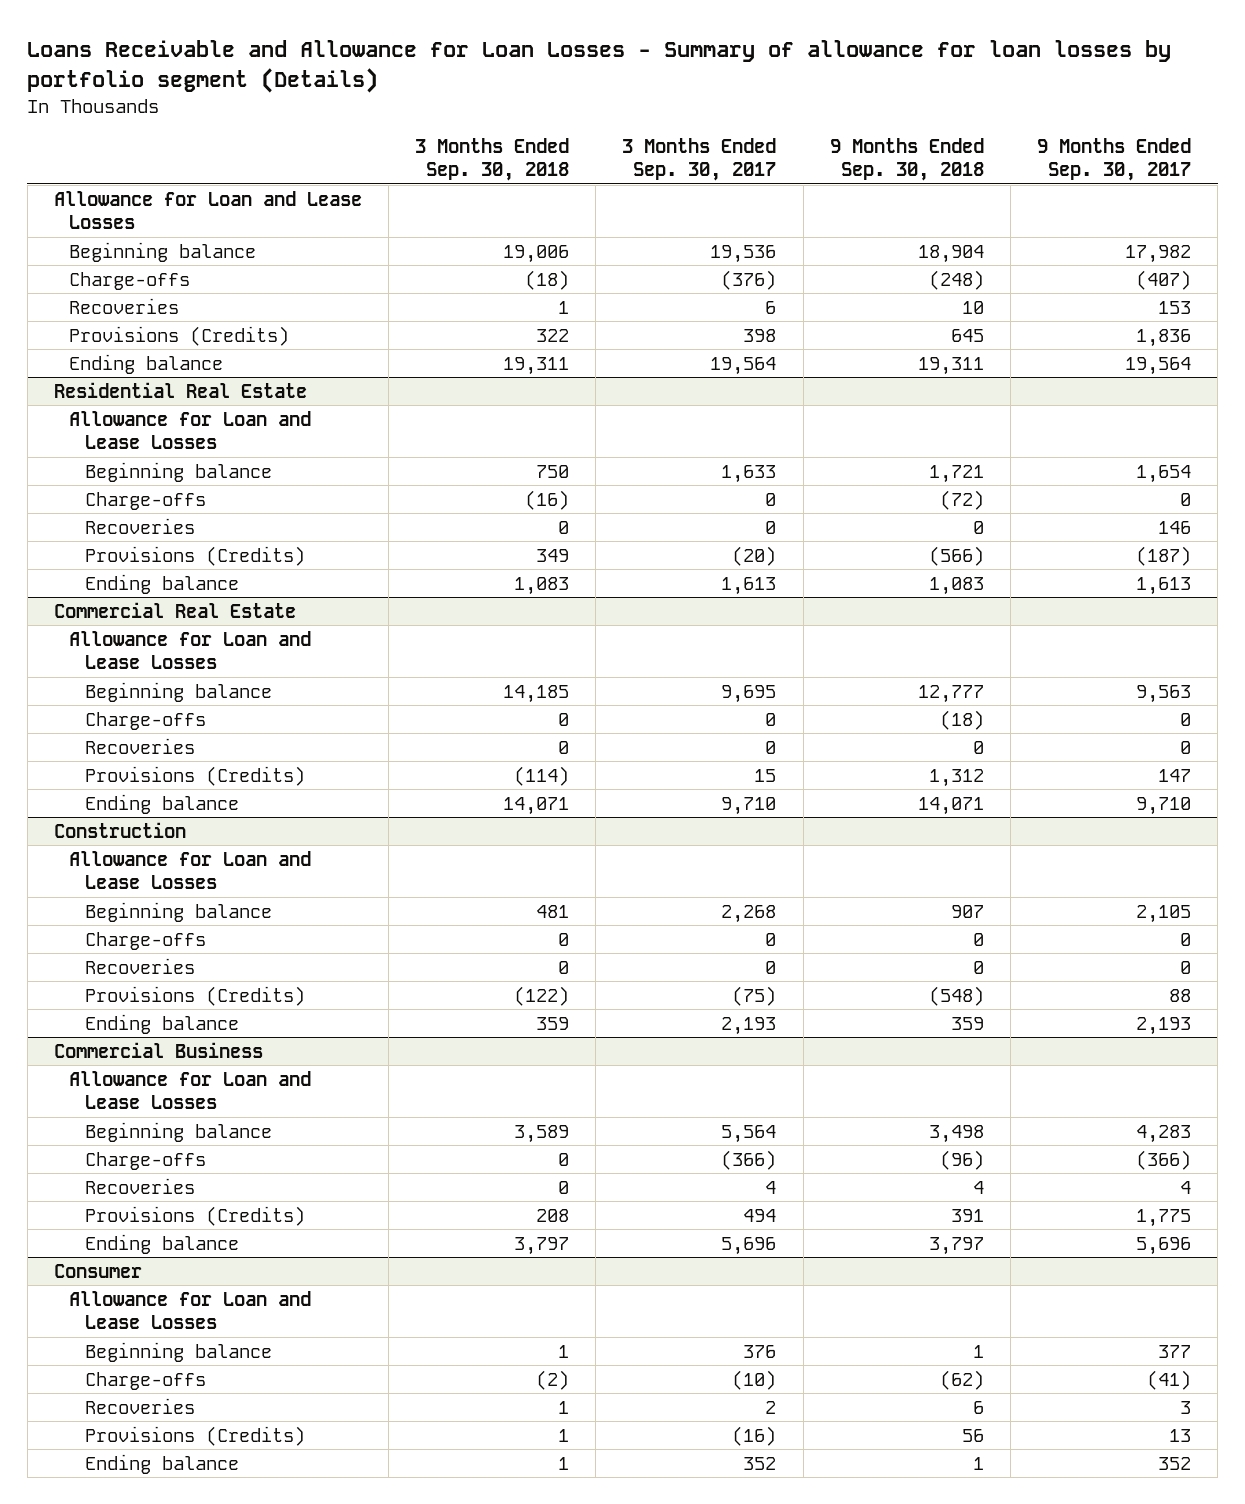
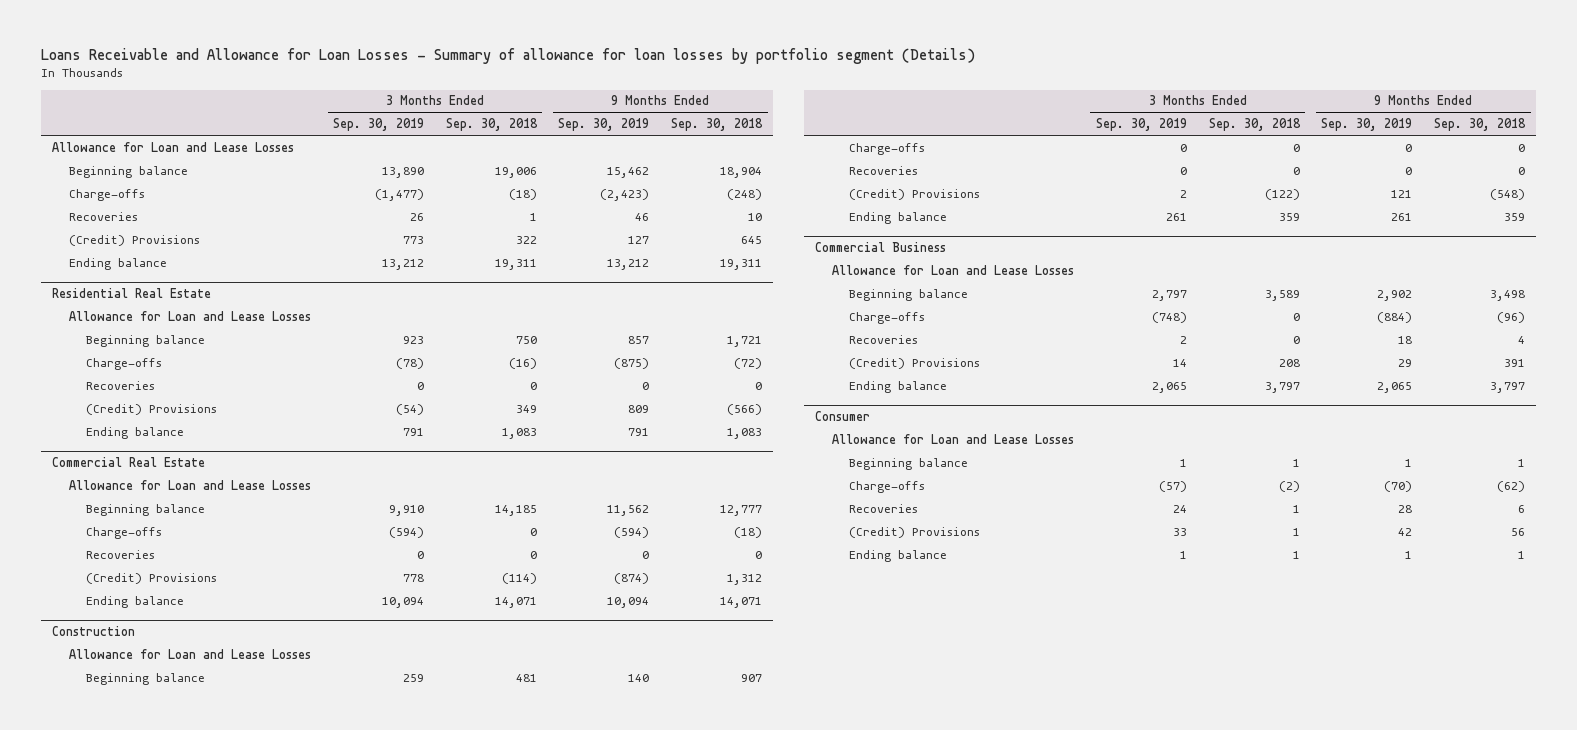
[622,138,777,182] 3 Months Ended Sep. 30, 2017 -> none
[1036,138,1191,182] 9 Months Ended Sep. 30, 2017 -> none
none -> [332,118,424,132] Sep. 30, 2019
none -> [558,118,650,132] Sep. 30, 2019
[69,325,290,346] Provisions (Credits) -> [69,234,201,246] (Credit) Provisions
[84,545,305,566] Provisions (Credits) -> [86,403,218,415] (Credit) Provisions
[84,765,305,786] Provisions (Credits) -> [86,572,218,584] (Credit) Provisions
[84,985,305,1006] Provisions (Credits) -> [849,188,981,200] (Credit) Provisions
[84,1205,305,1226] Provisions (Credits) -> [849,357,981,369] (Credit) Provisions
[84,1425,305,1446] Provisions (Credits) -> [849,526,981,538] (Credit) Provisions

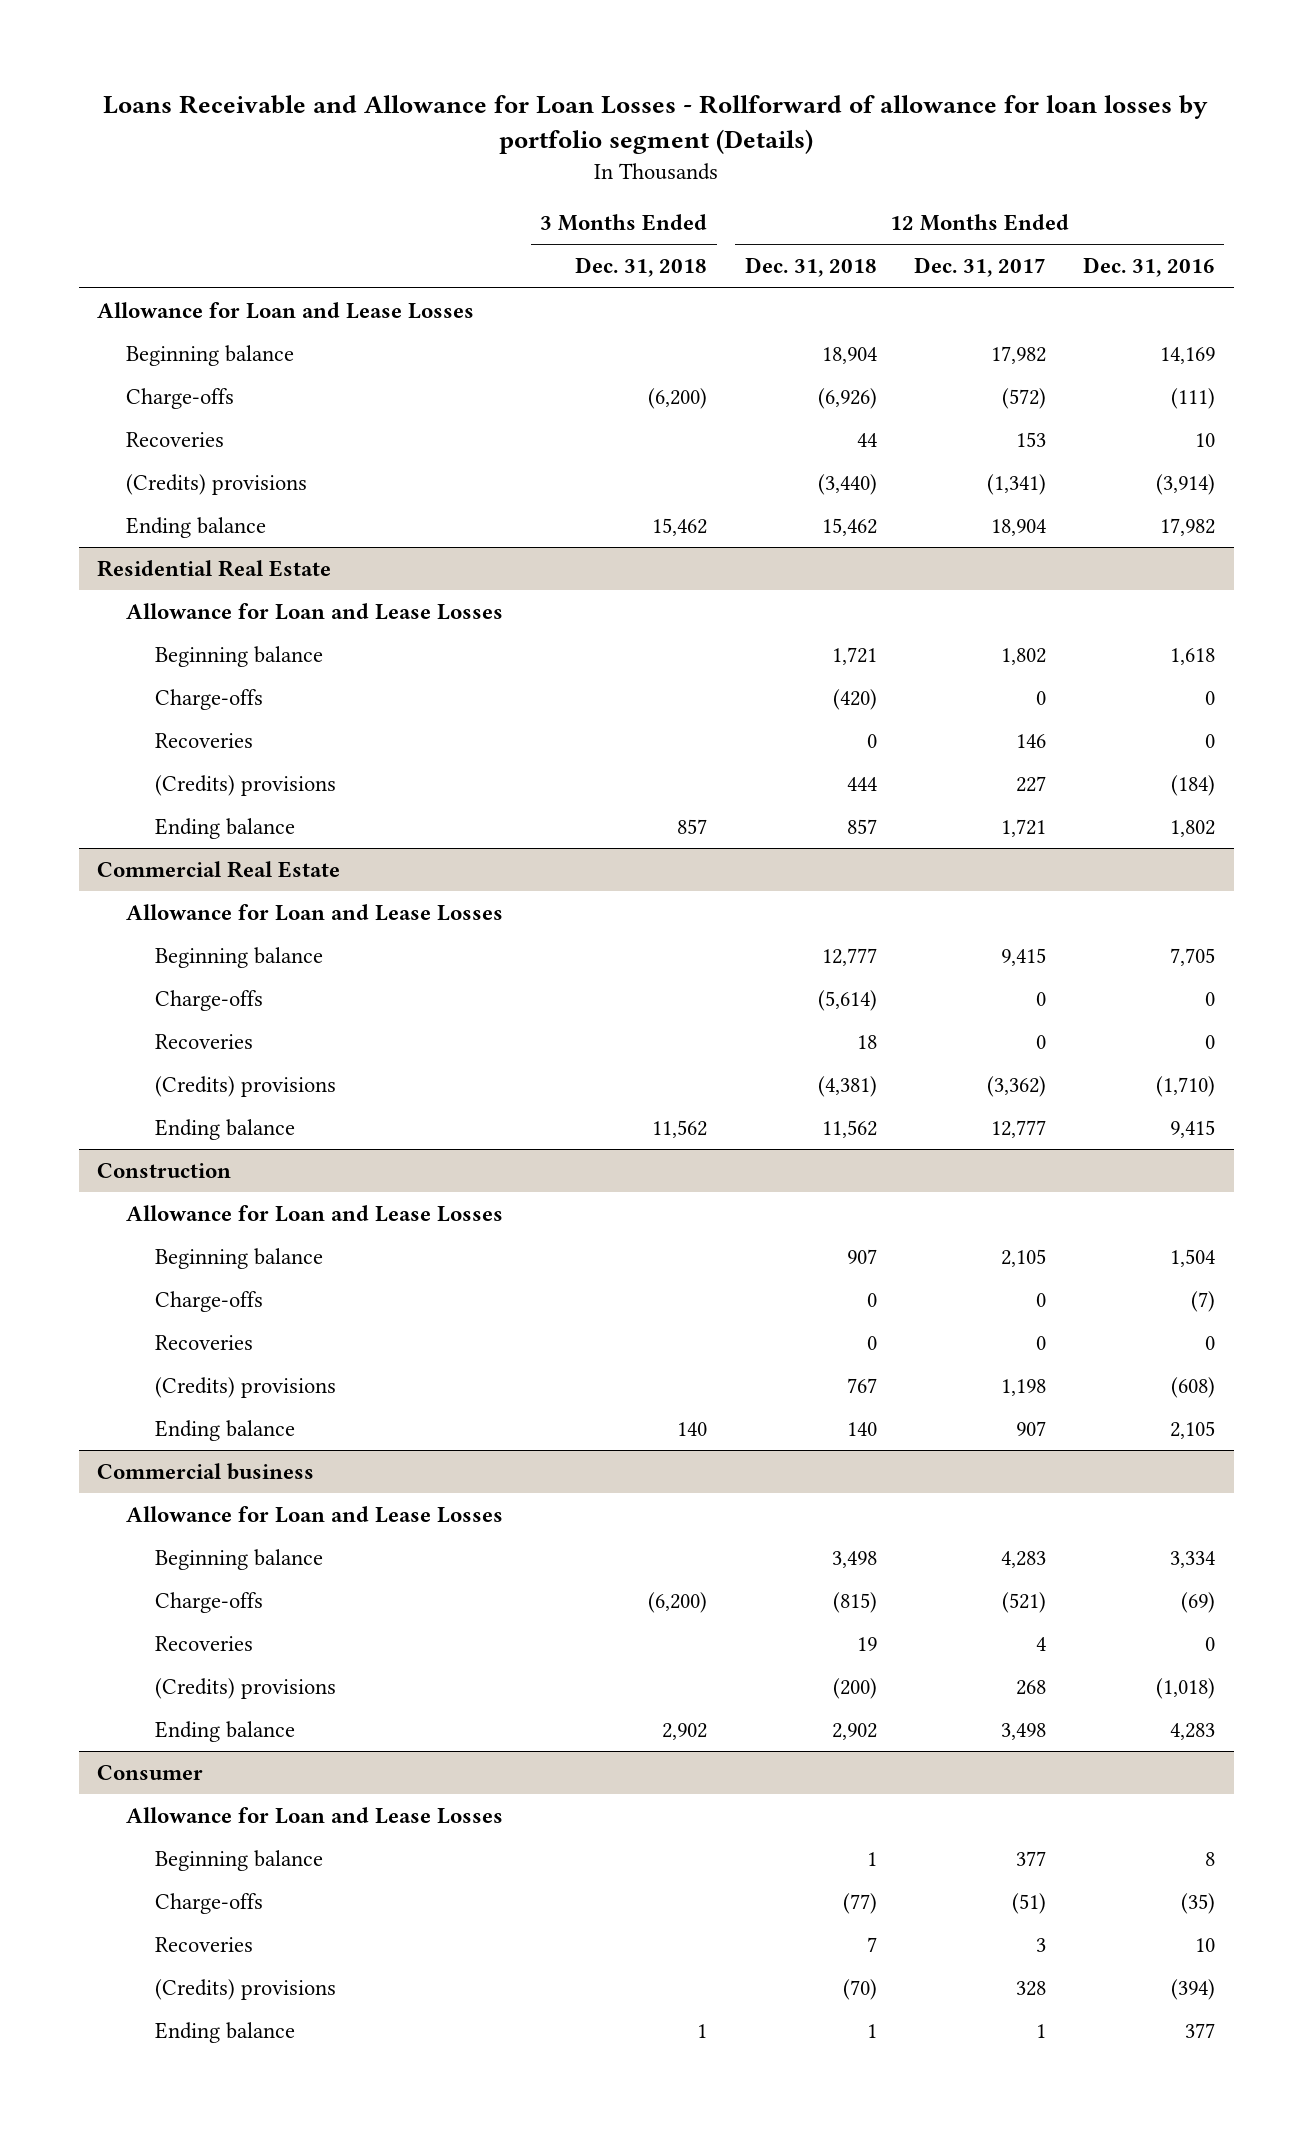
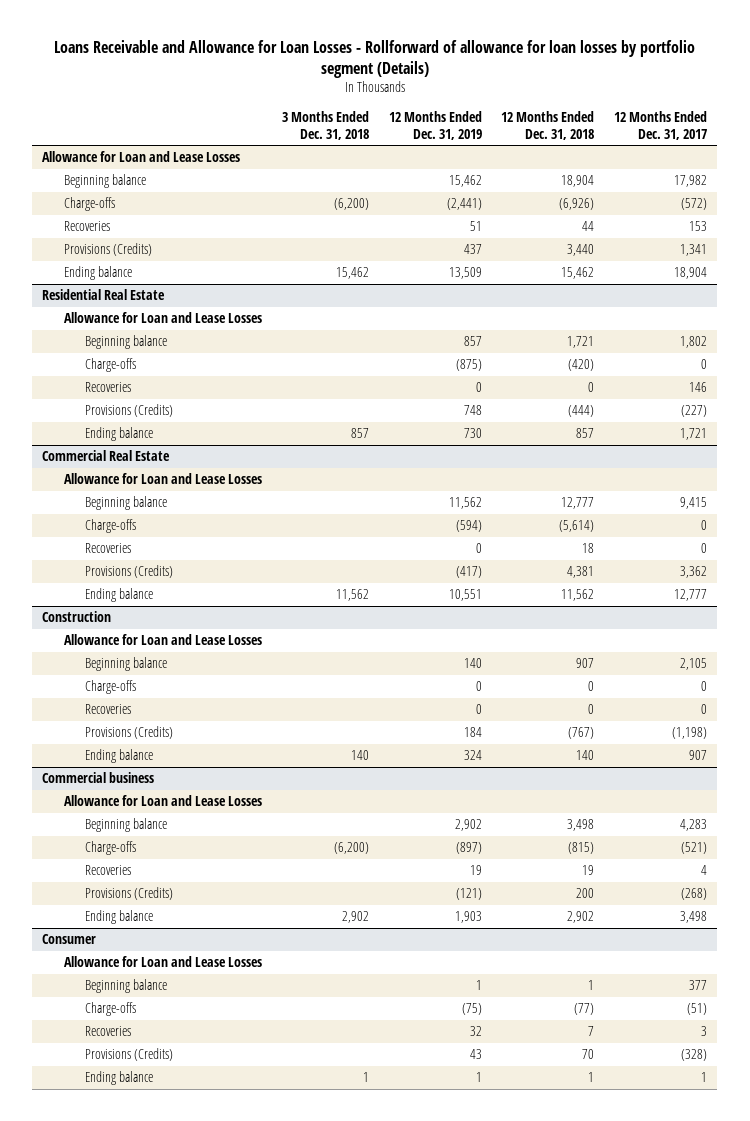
[1083,257,1216,278] Dec. 31, 2016 -> none
none -> [388,110,482,140] 12 Months Ended Dec. 31, 2019
[126,473,308,495] (Credits) provisions -> [63,243,152,257] Provisions (Credits)
[817,473,877,495] (3,440) -> [567,244,595,257] 3,440
[986,473,1046,495] (1,341) -> [680,244,708,257] 1,341
[155,774,337,796] (Credits) provisions -> [85,404,174,418] Provisions (Credits)
[846,776,877,791] 444 -> [568,405,595,418] (444)
[1015,775,1046,792] 227 -> [681,405,708,418] (227)
[155,1075,337,1097] (Credits) provisions -> [85,565,174,579] Provisions (Credits)
[817,1075,877,1097] (4,381) -> [567,566,595,579] 4,381
[986,1075,1046,1097] (3,362) -> [680,566,708,579] 3,362
[155,1376,337,1398] (Credits) provisions -> [85,726,174,740] Provisions (Credits)
[846,1377,877,1393] 767 -> [568,727,595,740] (767)
[1000,1378,1046,1396] 1,198 -> [672,727,708,740] (1,198)
[155,1677,337,1699] (Credits) provisions -> [85,887,174,901] Provisions (Credits)
[832,1677,877,1699] (200) -> [576,888,595,899] 200
[1015,1679,1046,1695] 268 -> [681,888,708,901] (268)
[155,1978,337,2000] (Credits) provisions -> [85,1048,174,1062] Provisions (Credits)
[842,1978,877,2000] (70) -> [582,1049,595,1060] 70
[1015,1980,1046,1996] 328 -> [681,1049,708,1062] (328)

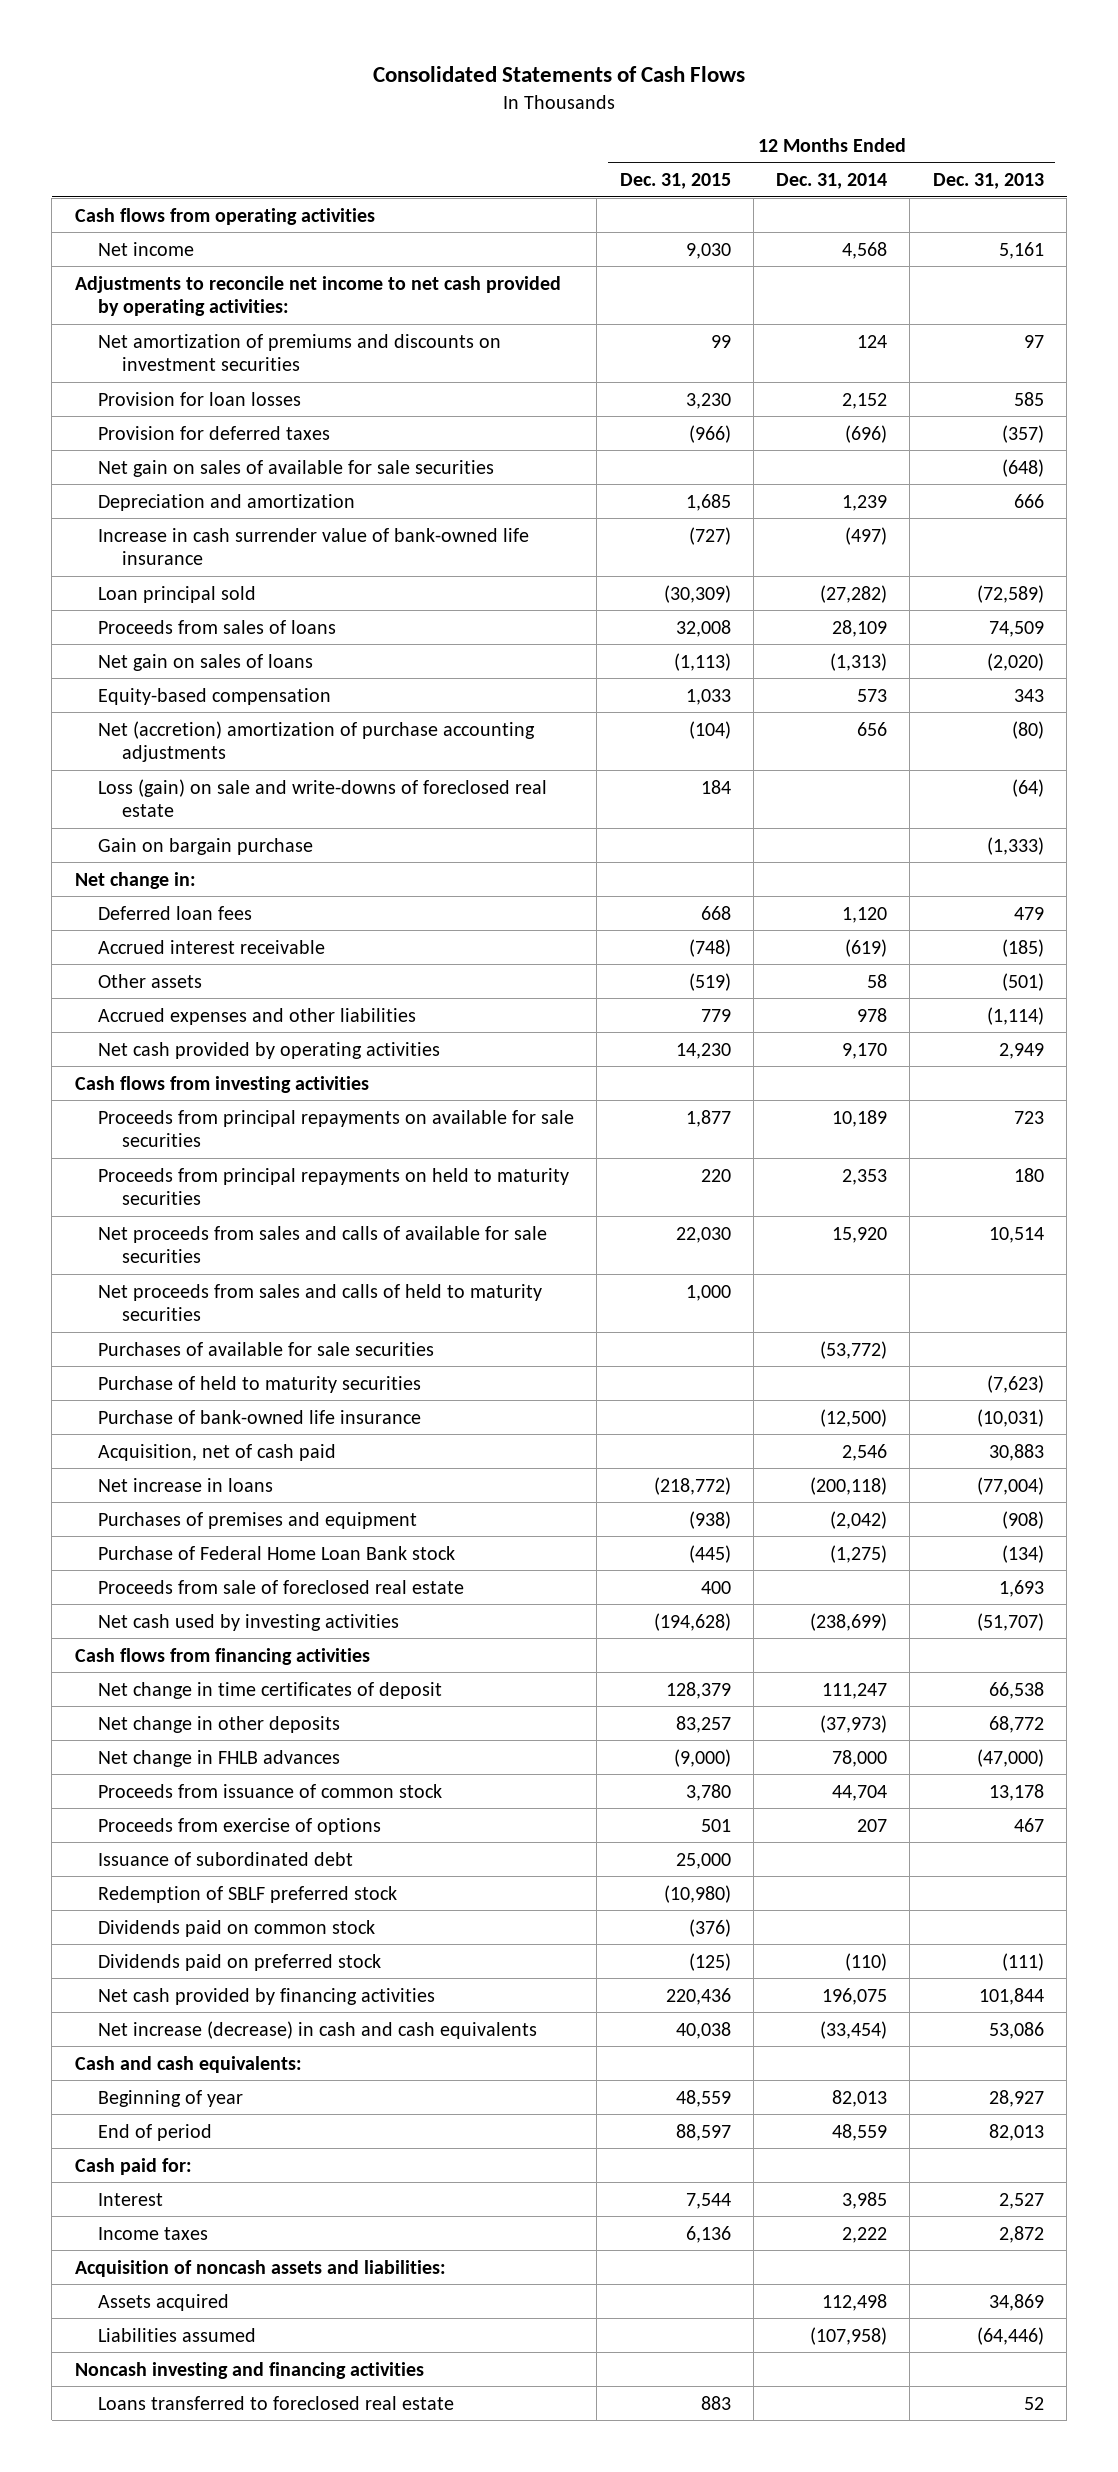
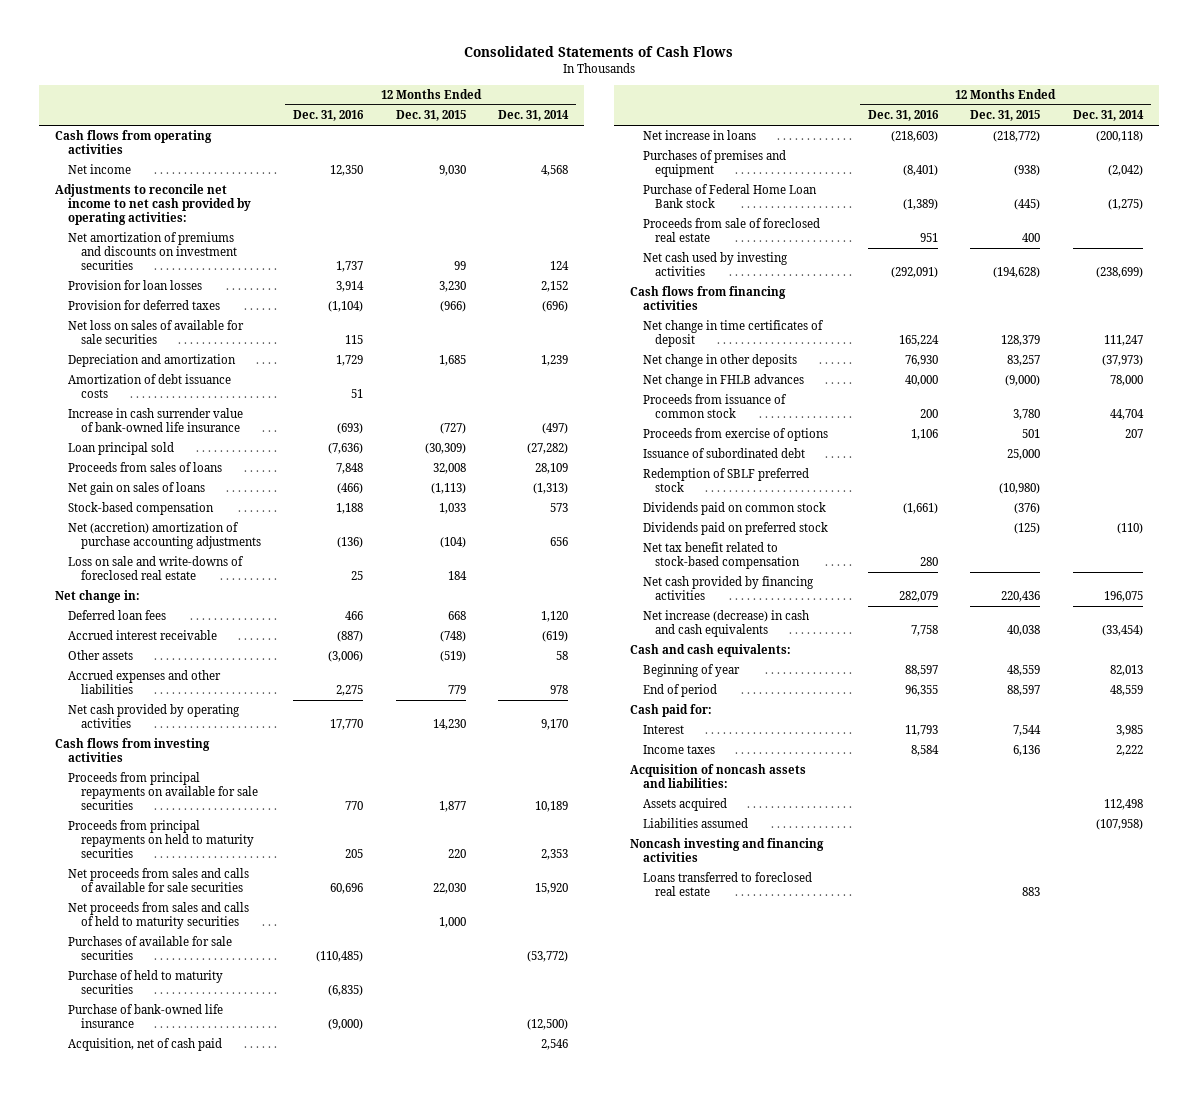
[932,173,1044,190] Dec. 31, 2013 -> none
none -> [293,110,365,122] Dec. 31, 2016
[98,459,495,477] Net gain on sales of available for sale securities -> [68,320,245,344] Net loss on sales of available for sale securities
none -> [68,374,232,398] Amortization of debt issuance costs
[98,687,332,705] Equity-based compensation -> [68,502,215,516] Stock-based compensation
[98,837,314,855] Gain on bargain purchase -> none
[98,778,548,818] Loss (gain) on sale and write-downs of foreclosed real estate -> [68,556,245,580] Loss on sale and write-downs of foreclosed real estate
none -> [642,542,801,569] Net tax benefit related to stock-based compensation

